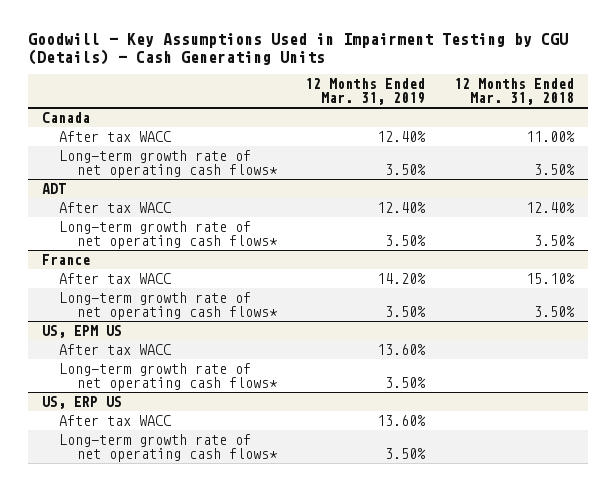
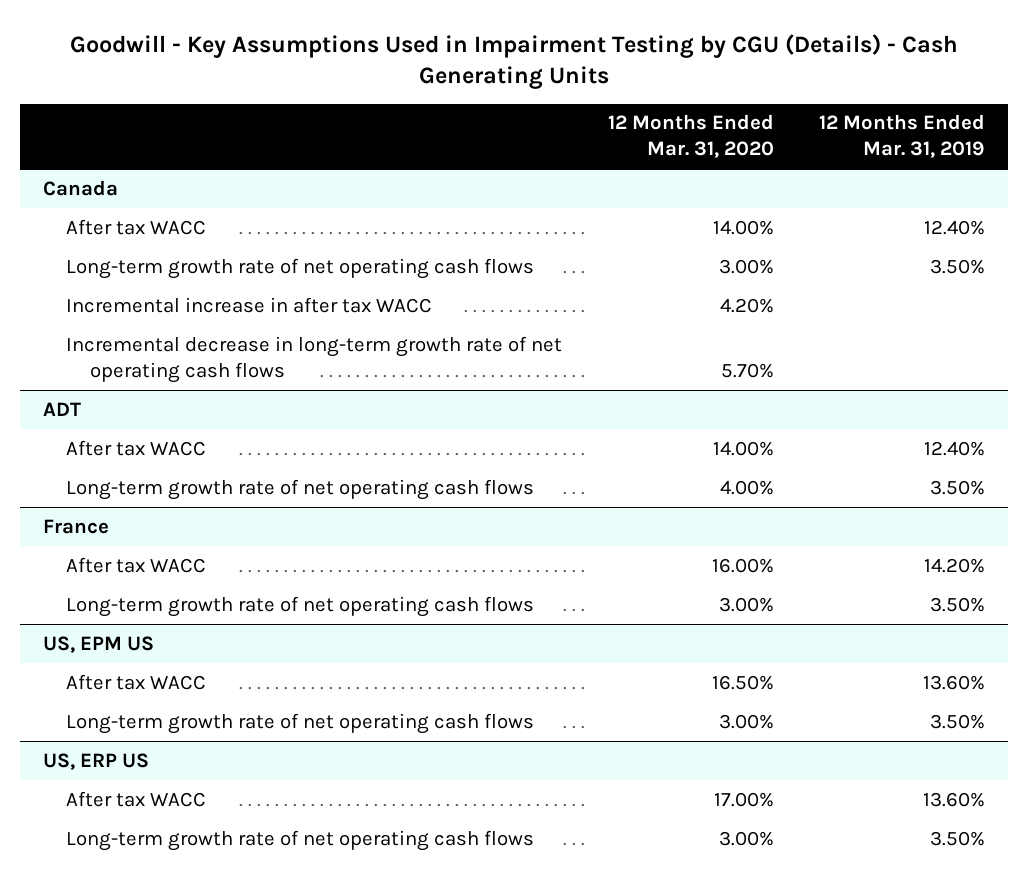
[453,77,574,105] 12 Months Ended Mar. 31, 2018 -> none
none -> [607,114,774,159] 12 Months Ended Mar. 31, 2020
[59,149,278,178] Long-term growth rate of net operating cash flows* -> [66,257,535,279] Long-term growth rate of net operating cash flows
none -> [66,296,433,313] Incremental increase in after tax WACC
none -> [66,335,563,383] Incremental decrease in long-term growth rate of net operating cash flows
[59,220,278,249] Long-term growth rate of net operating cash flows* -> [66,478,535,500] Long-term growth rate of net operating cash flows
[59,291,278,320] Long-term growth rate of net operating cash flows* -> [66,595,535,617] Long-term growth rate of net operating cash flows
[59,362,278,391] Long-term growth rate of net operating cash flows* -> [66,712,535,734] Long-term growth rate of net operating cash flows
[59,433,278,462] Long-term growth rate of net operating cash flows* -> [66,829,535,851] Long-term growth rate of net operating cash flows

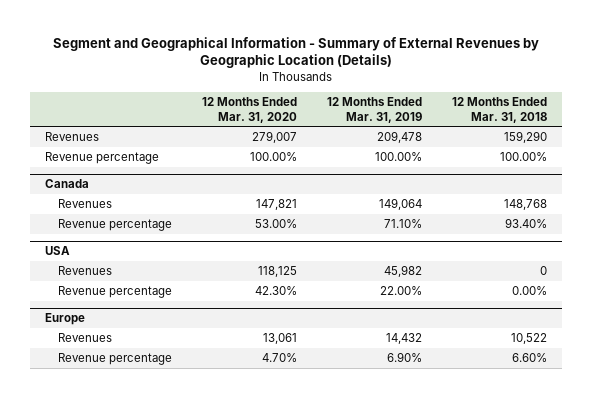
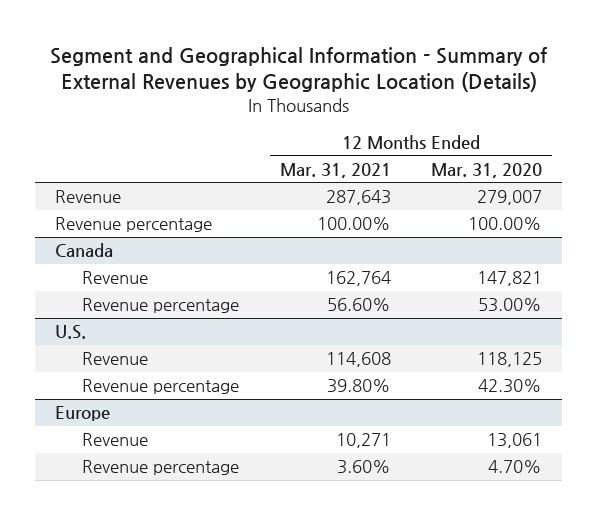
[326,97,422,123] 12 Months Ended Mar. 31, 2019 -> none
[451,97,547,123] 12 Months Ended Mar. 31, 2018 -> none
none -> [279,162,391,178] Mar. 31, 2021
[44,132,99,142] Revenues -> [55,190,122,204] Revenue
[57,199,112,209] Revenues -> [82,271,149,285] Revenue
[44,246,70,256] USA -> [55,325,87,340] U.S.
[57,266,112,276] Revenues -> [82,352,149,366] Revenue
[57,333,112,343] Revenues -> [82,433,149,447] Revenue

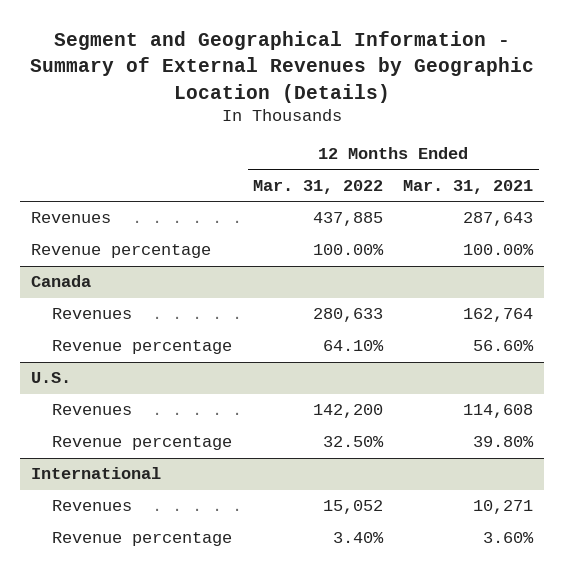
[431,162,543,178] Mar. 31, 2020 -> none
none -> [252,180,383,195] Mar. 31, 2022
[55,190,122,204] Revenue -> [30,212,111,224] Revenues
[82,271,149,285] Revenue -> [51,308,132,320] Revenues
[82,352,149,366] Revenue -> [51,404,132,416] Revenues
[55,406,111,422] Europe -> [30,467,161,480] International
[82,433,149,447] Revenue -> [51,500,132,512] Revenues

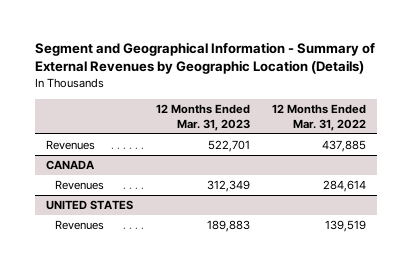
[403,180,534,195] Mar. 31, 2021 -> none
none -> [155,104,250,131] 12 Months Ended Mar. 31, 2023
[30,244,211,259] Revenue percentage -> none
[51,340,232,355] Revenue percentage -> none
[51,436,232,451] Revenue percentage -> none
[30,467,161,480] International -> none
[51,500,132,512] Revenues -> none
[51,532,232,547] Revenue percentage -> none
[30,275,91,288] Canada -> [46,160,96,171] CANADA
[312,308,383,323] 280,633 -> [323,180,367,193] 284,614
[30,372,71,384] U.S. -> [46,200,134,211] UNITED STATES
[312,404,383,419] 142,200 -> [325,220,367,233] 139,519

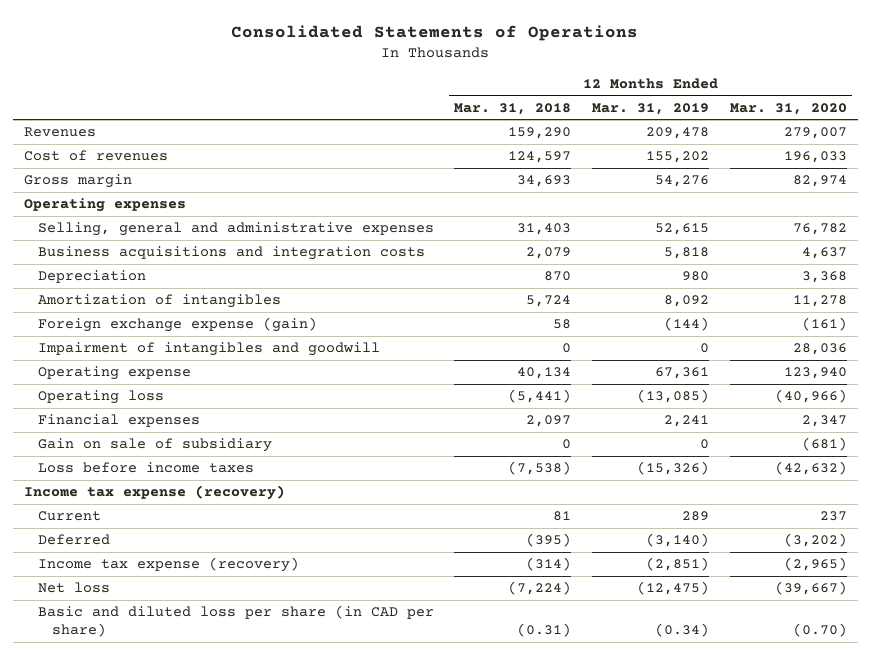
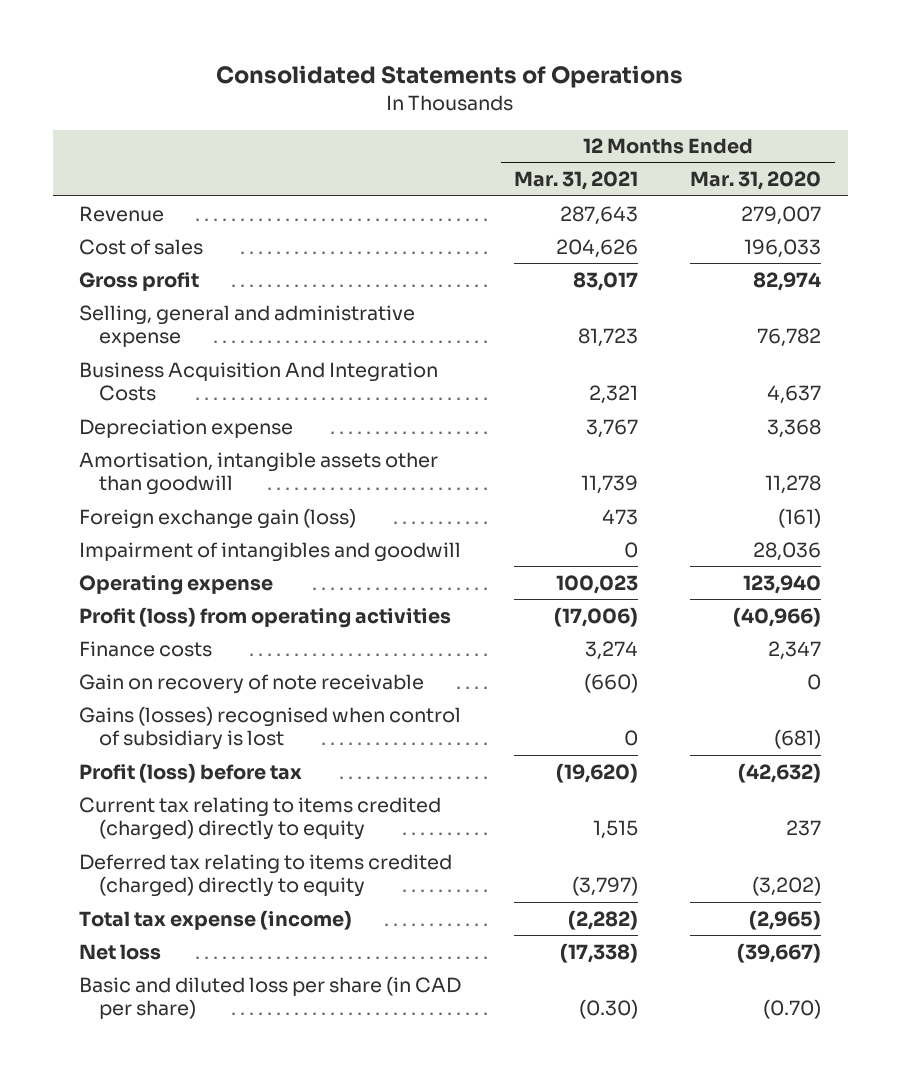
[454,102,572,115] Mar. 31, 2018 -> none
[592,102,710,115] Mar. 31, 2019 -> none
none -> [513,171,638,191] Mar. 31, 2021
[23,198,186,213] Operating expenses -> none
[23,127,96,138] Revenues -> [79,205,165,222] Revenue
[23,150,168,162] Cost of revenues -> [79,238,204,255] Cost of sales
[23,174,132,189] Gross margin -> [79,271,200,291] Gross profit
[37,222,434,237] Selling, general and administrative expenses -> [79,304,416,348] Selling, general and administrative expense
[37,246,425,261] Business acquisitions and integration costs -> [79,361,439,402] Business Acquisition And Integration Costs
[37,270,146,284] Depreciation -> [79,418,294,438] Depreciation expense
[37,294,281,309] Amortization of intangibles -> [79,451,439,496] Amortisation, intangible assets other than goodwill
[37,317,317,333] Foreign exchange expense (gain) -> [79,507,357,529] Foreign exchange gain (loss)
[23,485,285,501] Income tax expense (recovery) -> none
[37,390,164,405] Operating loss -> [79,606,452,628] Profit (loss) from operating activities
[37,414,200,428] Financial expenses -> [79,640,213,657] Finance costs
none -> [79,673,425,694] Gain on recovery of note receivable
[37,438,272,453] Gain on sale of subsidiary -> [79,705,462,751] Gains (losses) recognised when control of subsidiary is lost
[37,462,254,474] Loss before income taxes -> [79,762,303,783] Profit (loss) before tax
[37,511,101,522] Current -> [79,796,442,841] Current tax relating to items credited (charged) directly to equity
[37,534,110,546] Deferred -> [79,853,453,898] Deferred tax relating to items credited (charged) directly to equity
[37,557,299,573] Income tax expense (recovery) -> [79,909,353,930] Total tax expense (income)

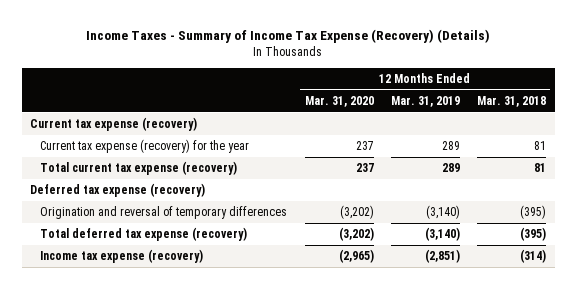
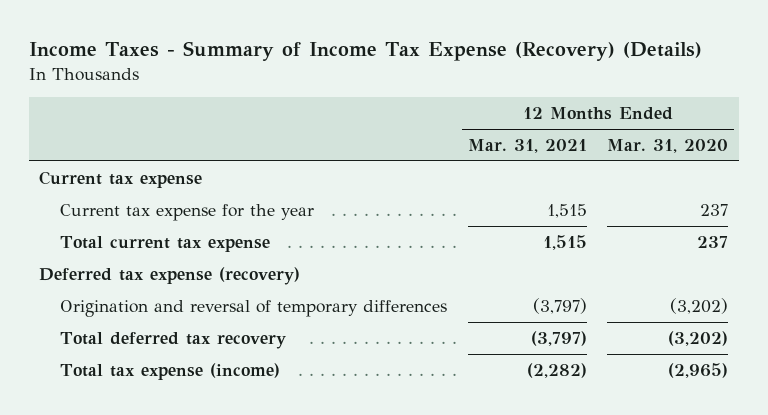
[390,95,460,107] Mar. 31, 2019 -> none
[477,95,547,107] Mar. 31, 2018 -> none
none -> [467,139,587,154] Mar. 31, 2021
[30,117,198,132] Current tax expense (recovery) -> [39,170,203,188] Current tax expense
[40,139,250,154] Current tax expense (recovery) for the year -> [59,203,314,221] Current tax expense for the year
[40,161,238,176] Total current tax expense (recovery) -> [59,235,270,252] Total current tax expense
[40,227,248,242] Total deferred tax expense (recovery) -> [59,331,286,349] Total deferred tax recovery
[40,249,204,264] Income tax expense (recovery) -> [59,362,280,380] Total tax expense (income)

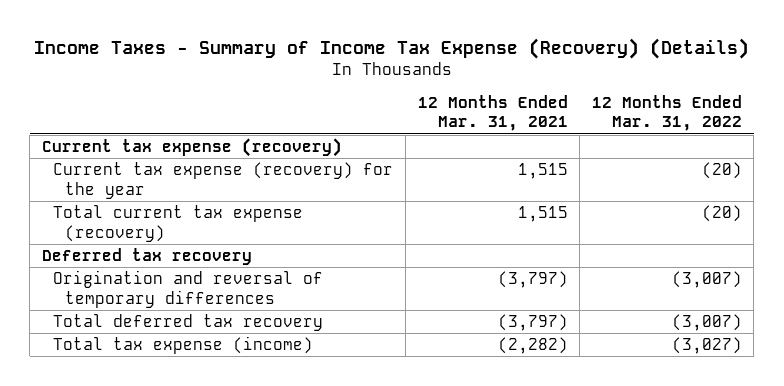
[607,139,729,154] Mar. 31, 2020 -> none
none -> [591,94,742,132] 12 Months Ended Mar. 31, 2022
[39,170,203,188] Current tax expense -> [41,138,342,158] Current tax expense (recovery)
[59,203,314,221] Current tax expense for the year -> [53,162,394,199] Current tax expense (recovery) for the year
[59,235,270,252] Total current tax expense -> [53,205,304,242] Total current tax expense (recovery)
[39,266,301,285] Deferred tax expense (recovery) -> [41,248,252,266] Deferred tax recovery

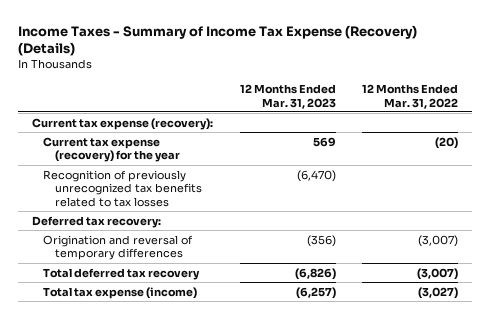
[417,94,568,132] 12 Months Ended Mar. 31, 2021 -> none
none -> [239,83,336,109] 12 Months Ended Mar. 31, 2023
[41,138,342,158] Current tax expense (recovery) -> [31,117,213,130] Current tax expense (recovery):
[53,205,304,242] Total current tax expense (recovery) -> none
none -> [43,169,202,207] Recognition of previously unrecognized tax benefits related to tax losses
[41,248,252,266] Deferred tax recovery -> [31,215,161,228] Deferred tax recovery:

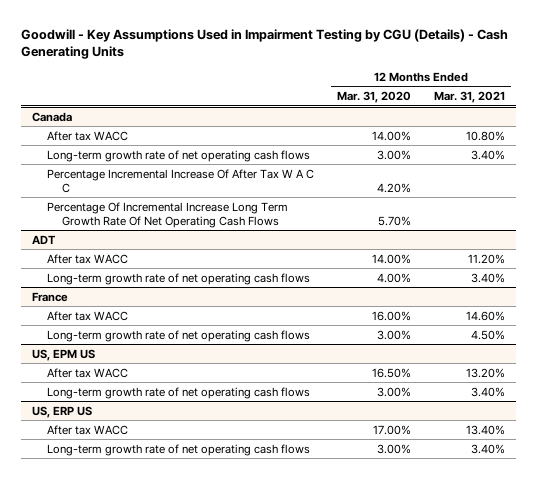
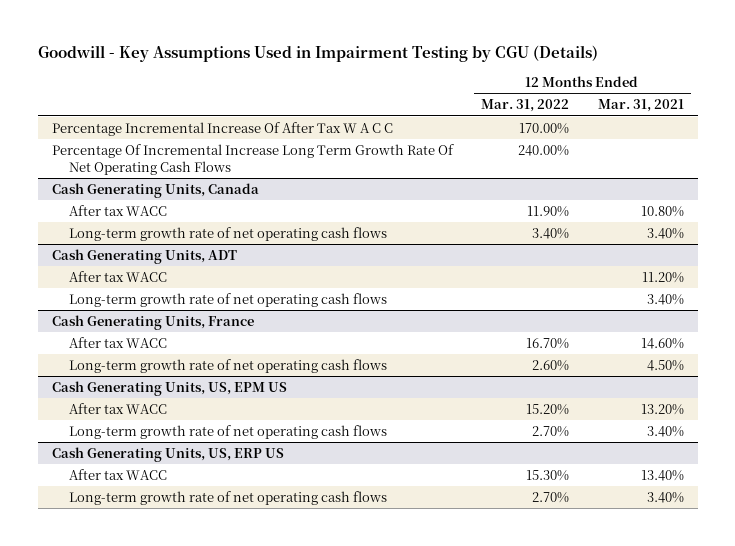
[20,28,508,60] Goodwill - Key Assumptions Used in Impairment Testing by CGU (Details) - Cash Generating Units -> [37,44,598,62] Goodwill - Key Assumptions Used in Impairment Testing by CGU (Details)
[336,91,411,104] Mar. 31, 2020 -> none
none -> [481,99,570,113] Mar. 31, 2022
[32,111,73,122] Canada -> none
[47,130,129,141] After tax WACC -> none
[47,149,311,162] Long-term growth rate of net operating cash flows -> none
[32,234,57,244] ADT -> none
none -> [51,182,259,198] Cash Generating Units, Canada
none -> [68,204,167,216] After tax WACC
none -> [68,226,387,241] Long-term growth rate of net operating cash flows
none -> [51,248,237,264] Cash Generating Units, ADT
[32,291,69,302] France -> none
none -> [51,314,254,330] Cash Generating Units, France
[32,348,96,361] US, EPM US -> none
none -> [51,380,287,396] Cash Generating Units, US, EPM US
[32,405,93,418] US, ERP US -> none
none -> [51,446,284,462] Cash Generating Units, US, ERP US

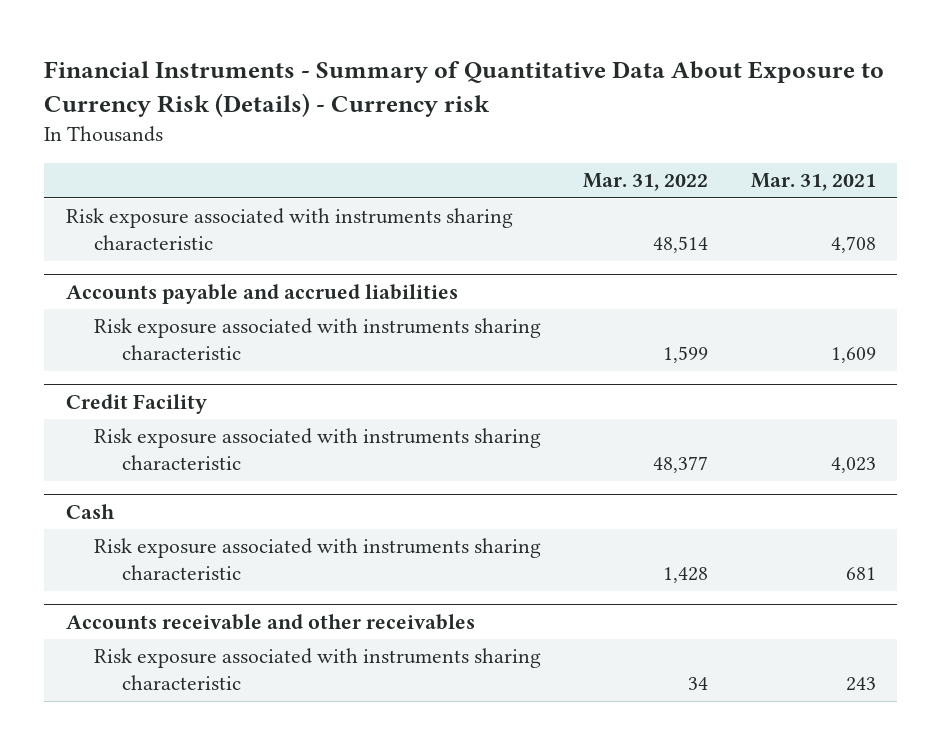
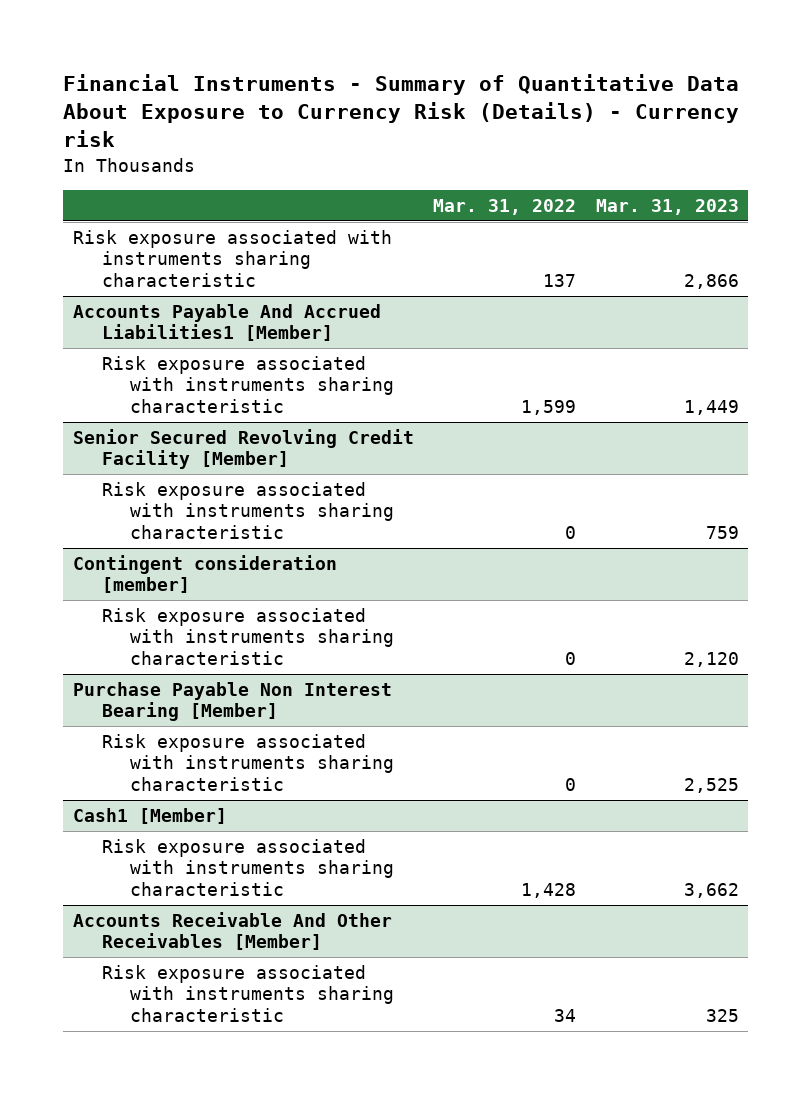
[750,173,876,192] Mar. 31, 2021 -> none
none -> [595,199,739,216] Mar. 31, 2023
[653,236,709,254] 48,514 -> [543,273,577,287] 137
[65,283,458,304] Accounts payable and accrued liabilities -> [72,304,381,342] Accounts Payable And Accrued Liabilities1 [Member]
[65,393,207,414] Credit Facility -> [72,429,414,470] Senior Secured Revolving Credit Facility [Member]
[653,456,709,474] 48,377 -> [565,525,577,539] 0
[65,503,115,519] Cash -> [72,555,337,594] Contingent consideration [member]
none -> [101,608,395,665] Risk exposure associated with instruments sharing characteristic
none -> [72,682,392,722] Purchase Payable Non Interest Bearing [Member]
none -> [101,734,395,791] Risk exposure associated with instruments sharing characteristic
none -> [72,808,227,825] Cash1 [Member]
[65,613,475,630] Accounts receivable and other receivables -> [72,912,392,951] Accounts Receivable And Other Receivables [Member]

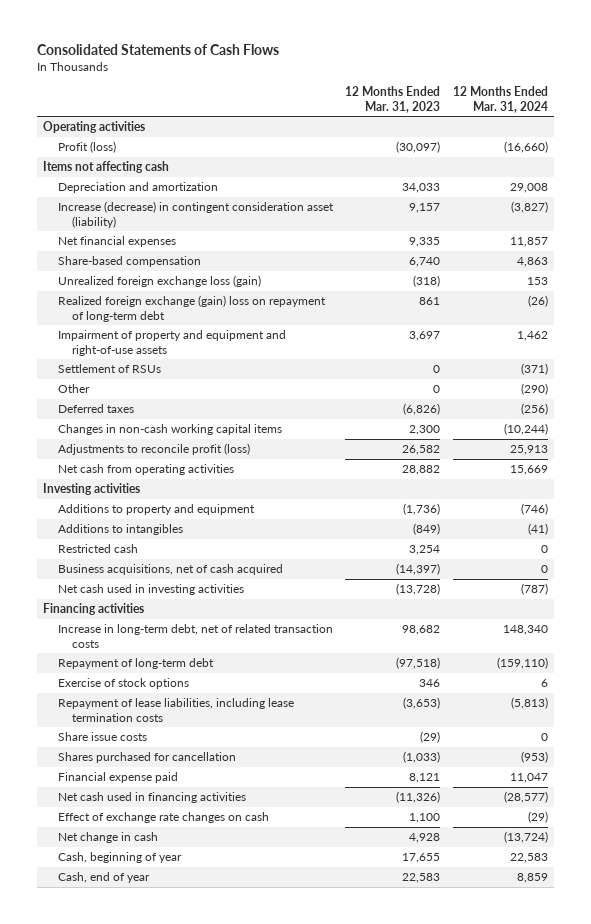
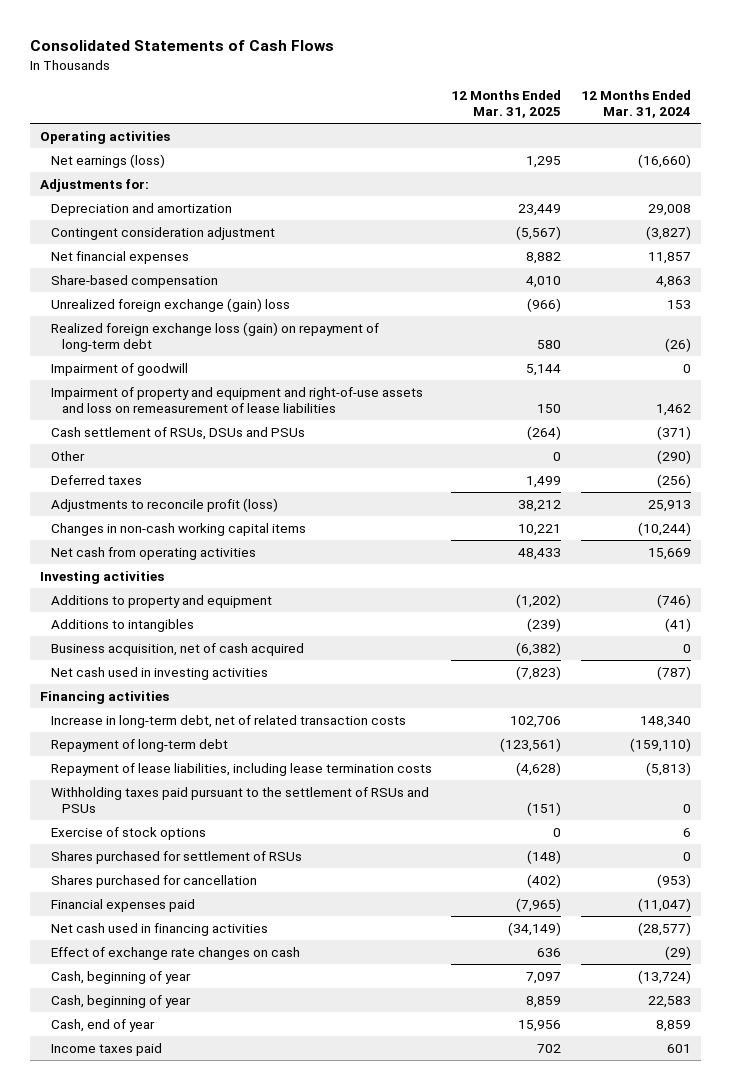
[345,86,441,113] 12 Months Ended Mar. 31, 2023 -> none
none -> [451,90,562,119] 12 Months Ended Mar. 31, 2025
[57,140,116,153] Profit (loss) -> [50,153,165,168] Net earnings (loss)
[43,160,170,173] Items not affecting cash -> [39,178,149,192] Adjustments for:
[57,200,334,228] Increase (decrease) in contingent consideration asset (liability) -> [50,226,275,240] Contingent consideration adjustment
[57,274,261,287] Unrealized foreign exchange loss (gain) -> [50,297,290,312] Unrealized foreign exchange (gain) loss
[57,294,326,322] Realized foreign exchange (gain) loss on repayment of long-term debt -> [50,321,379,352] Realized foreign exchange loss (gain) on repayment of long-term debt
none -> [50,362,188,376] Impairment of goodwill
[57,329,286,356] Impairment of property and equipment and right-of-use assets -> [50,386,423,413] Impairment of property and equipment and right-of-use assets and loss on remeasurement of lease liabilities
[57,363,161,373] Settlement of RSUs -> [50,426,305,440] Cash settlement of RSUs, DSUs and PSUs
[57,423,282,435] Changes in non-cash working capital items -> [50,522,306,536] Changes in non-cash working capital items
[57,543,138,553] Restricted cash -> none
[57,563,283,575] Business acquisitions, net of cash acquired -> [50,642,304,656] Business acquisition, net of cash acquired
none -> [50,786,429,813] Withholding taxes paid pursuant to the settlement of RSUs and PSUs
[57,677,189,689] Exercise of stock options -> [50,826,206,840] Exercise of stock options
[57,731,147,741] Share issue costs -> [50,850,302,864] Shares purchased for settlement of RSUs
[57,771,178,783] Financial expense paid -> [50,898,195,912] Financial expenses paid
[509,772,548,783] 11,047 -> [637,897,691,912] (11,047)
[57,831,158,843] Net change in cash -> [50,970,191,984] Cash, beginning of year
none -> [50,1042,162,1056] Income taxes paid

